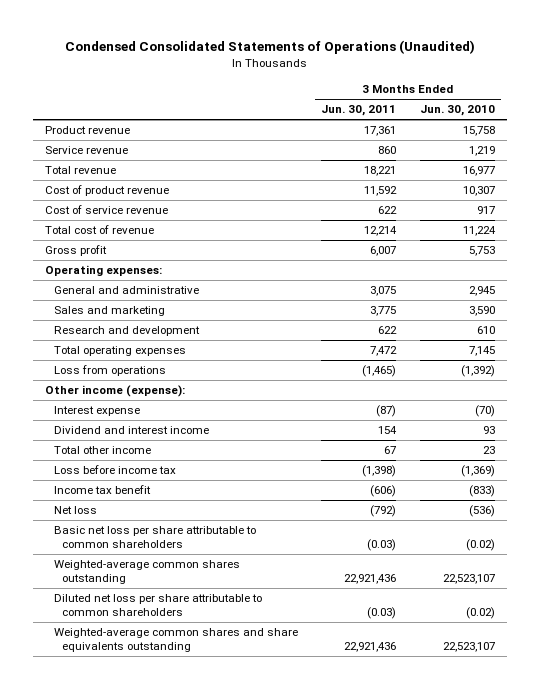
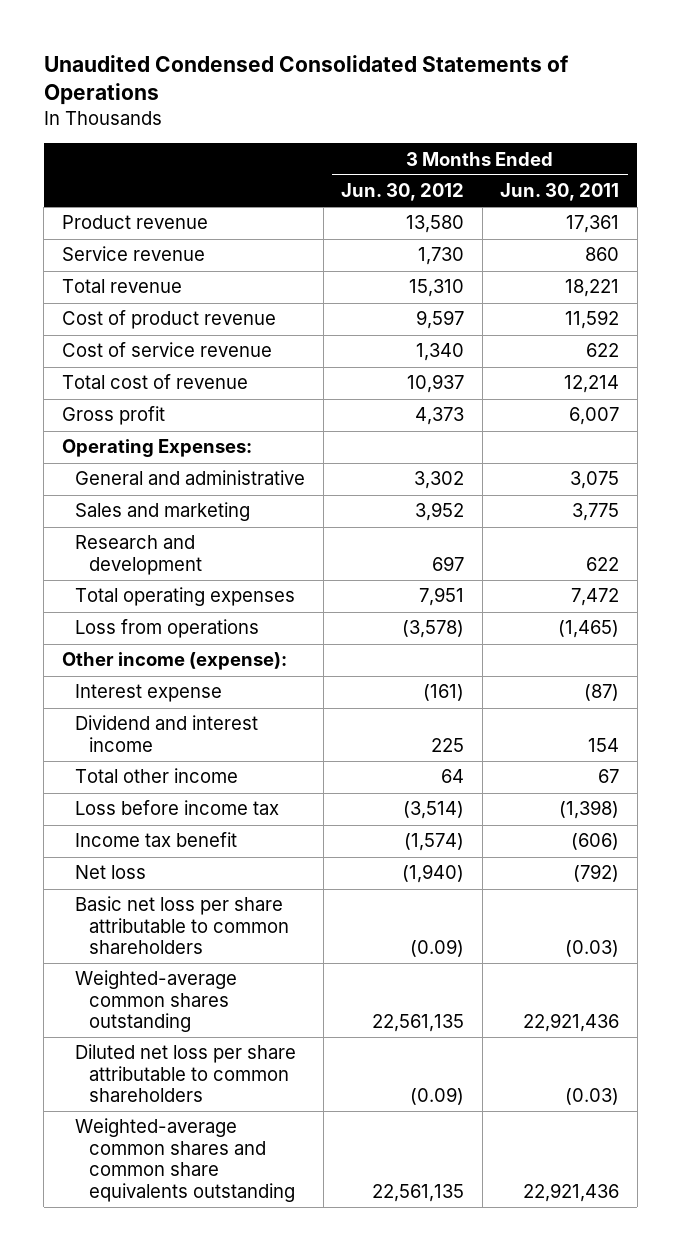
[65,40,476,55] Condensed Consolidated Statements of Operations (Unaudited) -> [43,55,569,106] Unaudited Condensed Consolidated Statements of Operations
[420,105,496,117] Jun. 30, 2010 -> none
none -> [341,183,465,202] Jun. 30, 2012
[44,265,162,277] Operating expenses: -> [61,439,252,458] Operating Expenses:
[53,628,298,653] Weighted-average common shares and share equivalents outstanding -> [75,1118,295,1202] Weighted-average common shares and common share equivalents outstanding

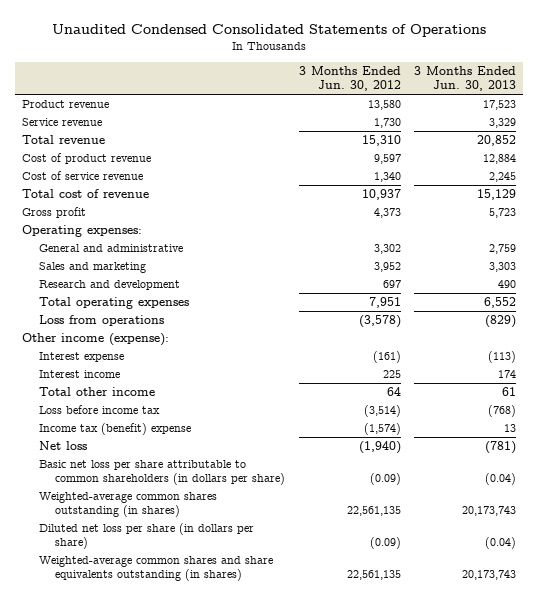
[500,183,620,202] Jun. 30, 2011 -> none
none -> [414,65,517,92] 3 Months Ended Jun. 30, 2013
[61,439,252,458] Operating Expenses: -> [21,224,142,237] Operating expenses:
[75,715,259,752] Dividend and interest income -> [38,369,120,378] Interest income
[75,832,238,848] Income tax benefit -> [38,422,191,435] Income tax (benefit) expense
[75,896,289,955] Basic net loss per share attributable to common shareholders -> [38,459,286,486] Basic net loss per share attributable to common shareholders (in dollars per share)
[75,970,238,1033] Weighted-average common shares outstanding -> [38,491,217,518] Weighted-average common shares outstanding (in shares)
[75,1044,297,1103] Diluted net loss per share attributable to common shareholders -> [38,522,254,550] Diluted net loss per share (in dollars per share)
[75,1118,295,1202] Weighted-average common shares and common share equivalents outstanding -> [38,555,273,582] Weighted-average common shares and share equivalents outstanding (in shares)

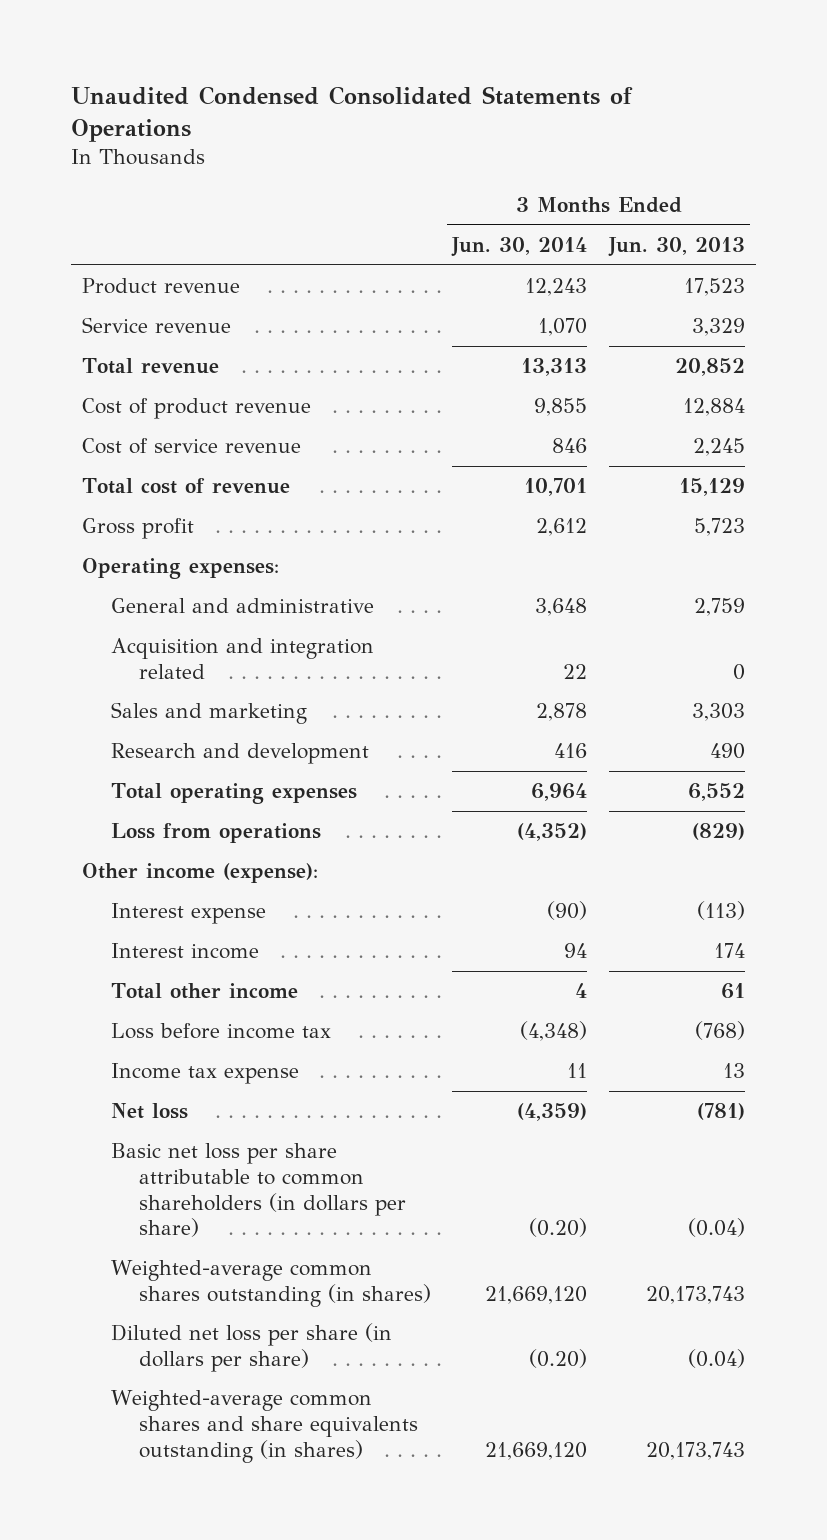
[298,65,401,92] 3 Months Ended Jun. 30, 2012 -> none
none -> [451,236,588,257] Jun. 30, 2014
none -> [110,638,374,679] Acquisition and integration related
[38,422,191,435] Income tax (benefit) expense -> [110,1063,299,1085] Income tax expense

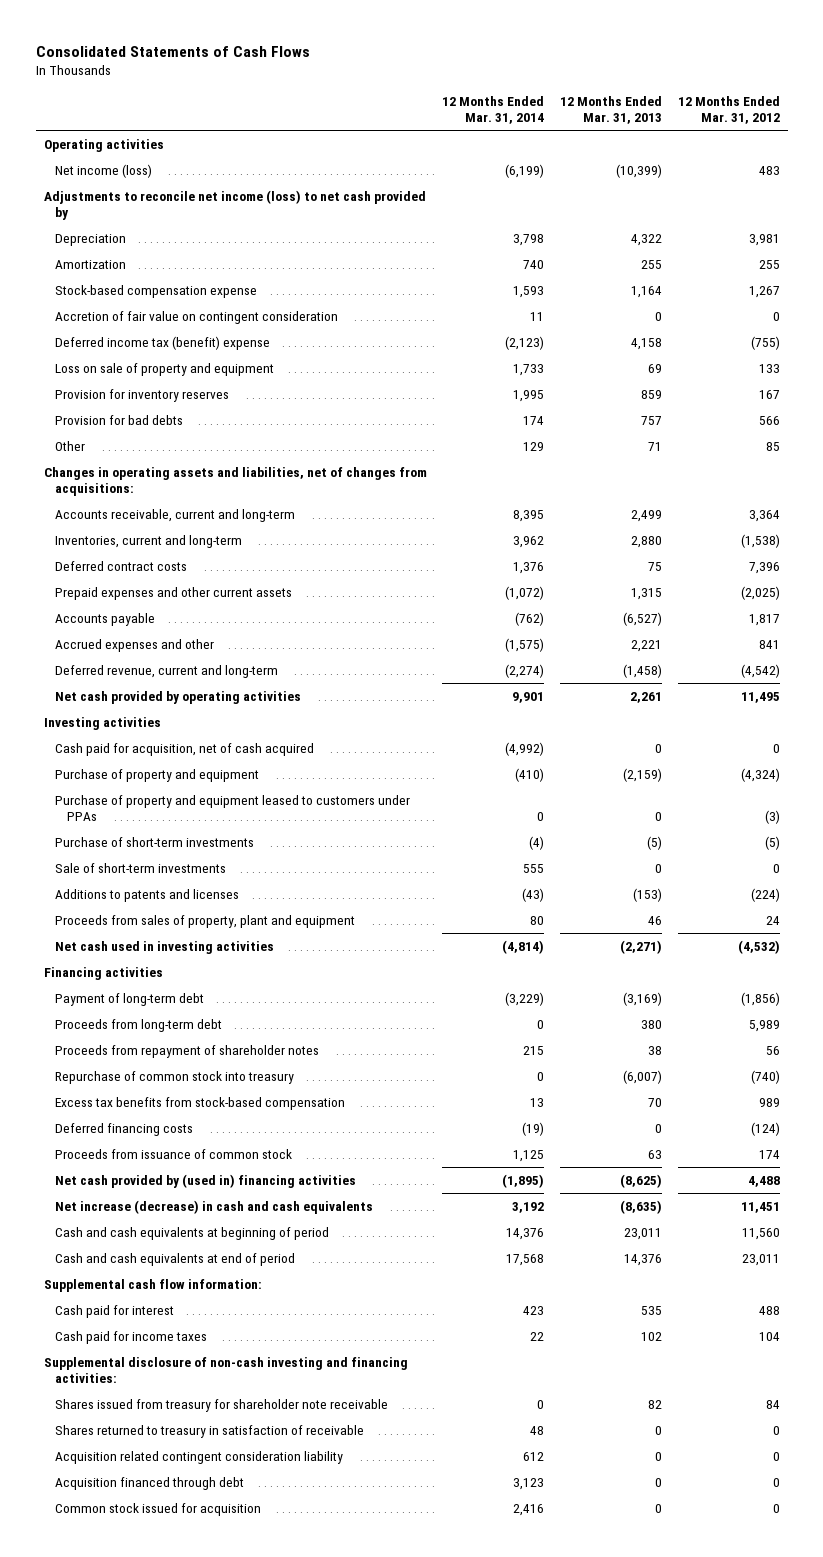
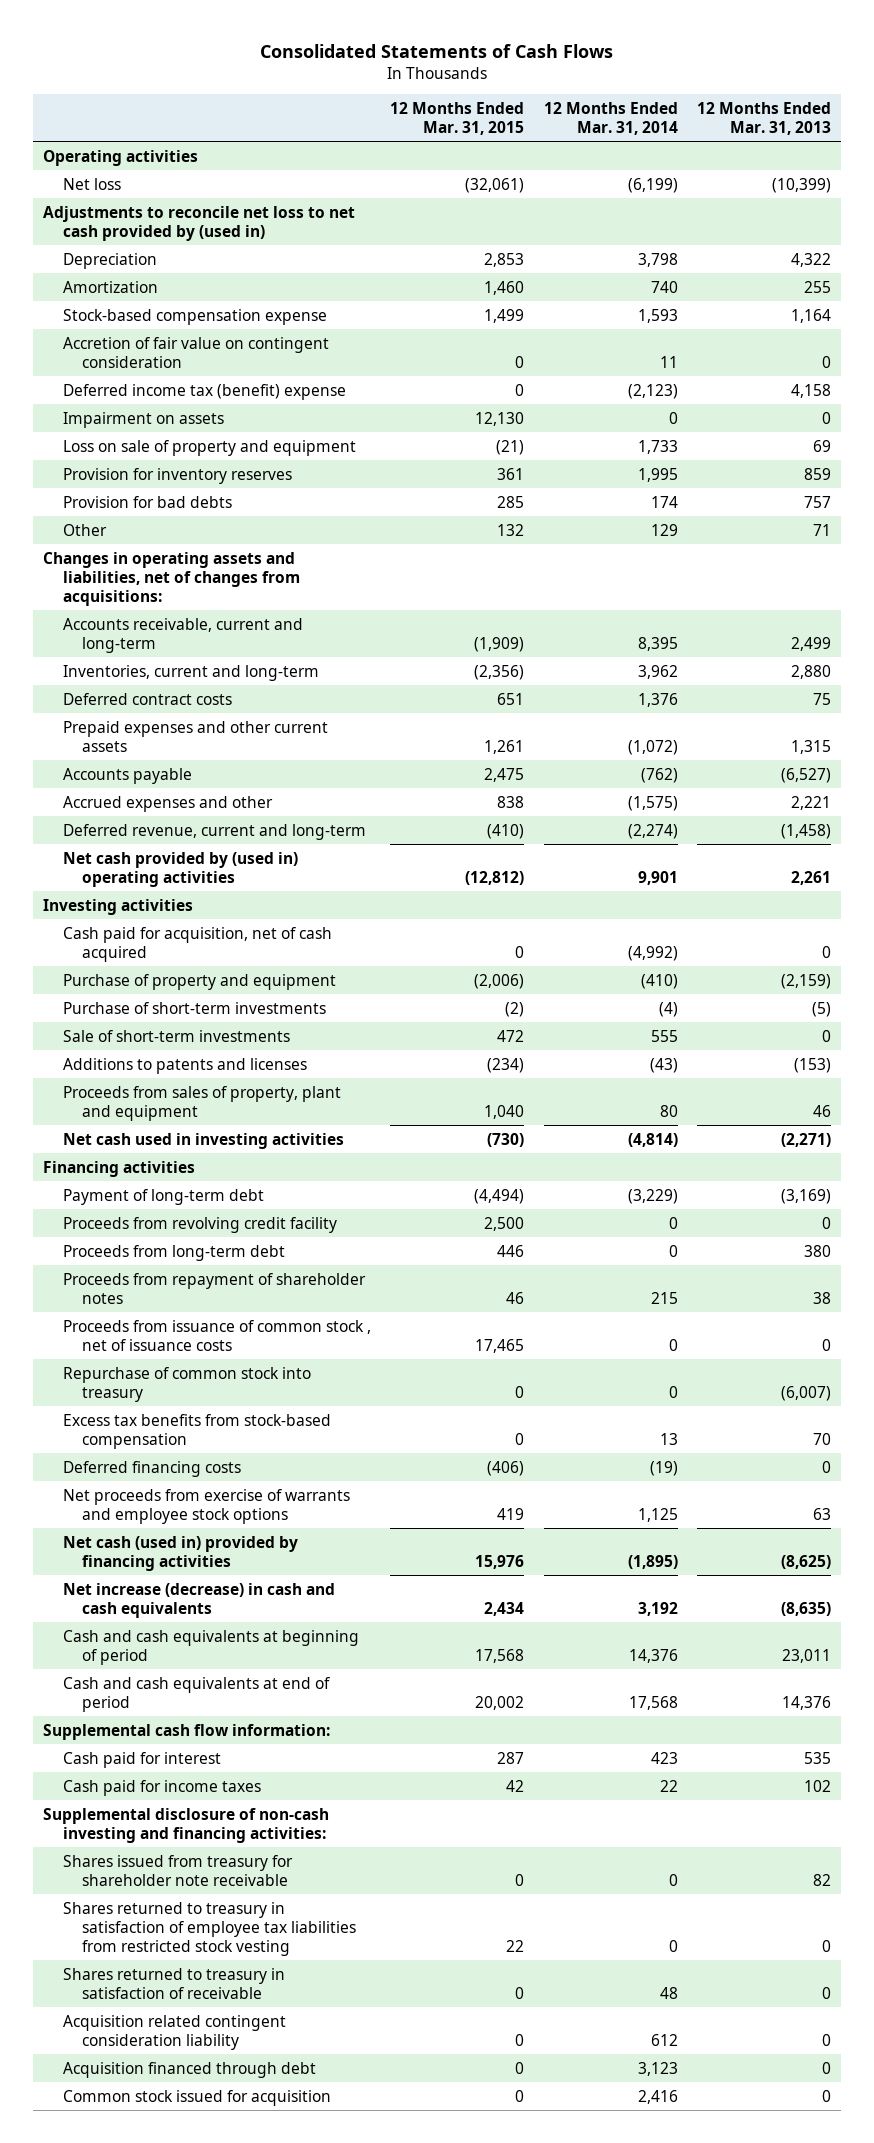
[677,95,780,124] 12 Months Ended Mar. 31, 2012 -> none
none -> [390,101,525,135] 12 Months Ended Mar. 31, 2015
[55,163,153,178] Net income (loss) -> [62,177,121,190] Net loss
[43,189,426,220] Adjustments to reconcile net income (loss) to net cash provided by -> [43,205,356,241] Adjustments to reconcile net loss to net cash provided by (used in)
none -> [62,411,224,428] Impairment on assets
[55,690,302,704] Net cash provided by operating activities -> [62,851,298,887] Net cash provided by (used in) operating activities
[55,794,411,821] Purchase of property and equipment leased to customers under PPAs -> none
none -> [62,1216,337,1233] Proceeds from revolving credit facility
none -> [62,1319,371,1351] Proceeds from issuance of common stock , net of issuance costs
[55,1148,293,1159] Proceeds from issuance of common stock -> [62,1488,350,1524] Net proceeds from exercise of warrants and employee stock options
[55,1173,357,1188] Net cash provided by (used in) financing activities -> [62,1535,298,1571] Net cash (used in) provided by financing activities
none -> [62,1901,357,1956] Shares returned to treasury in satisfaction of employee tax liabilities from restricted stock vesting

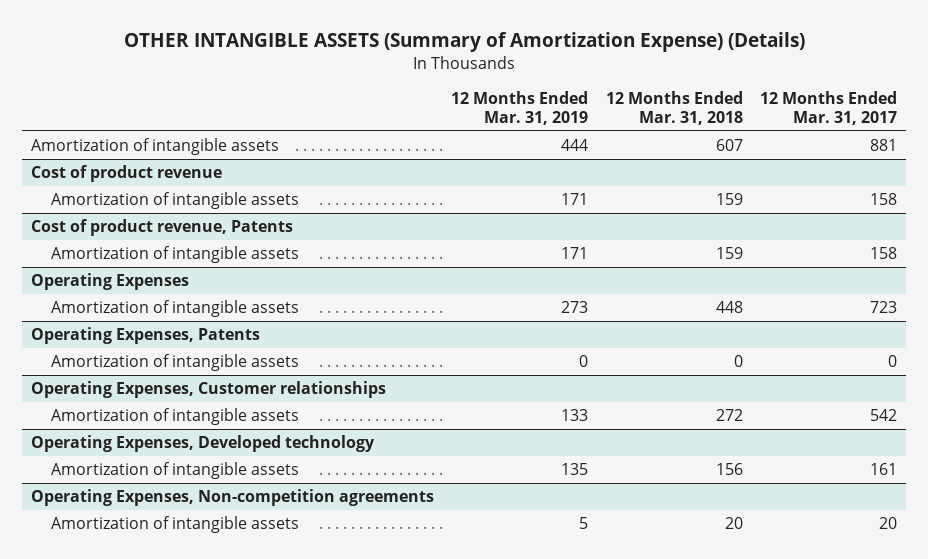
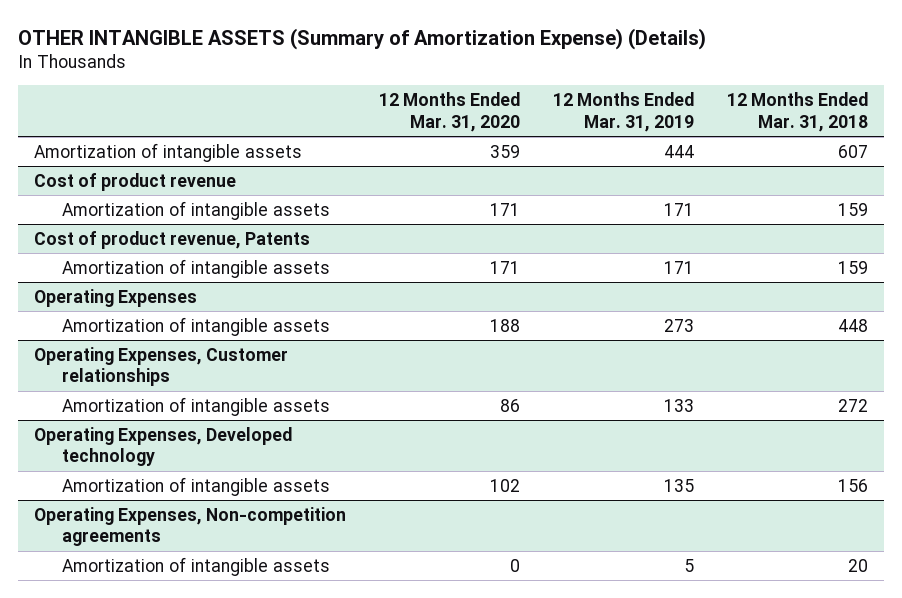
[760,90,898,125] 12 Months Ended Mar. 31, 2017 -> none
none -> [379,92,521,132] 12 Months Ended Mar. 31, 2020
[30,327,260,345] Operating Expenses, Patents -> none
[51,354,300,372] Amortization of intangible assets -> none

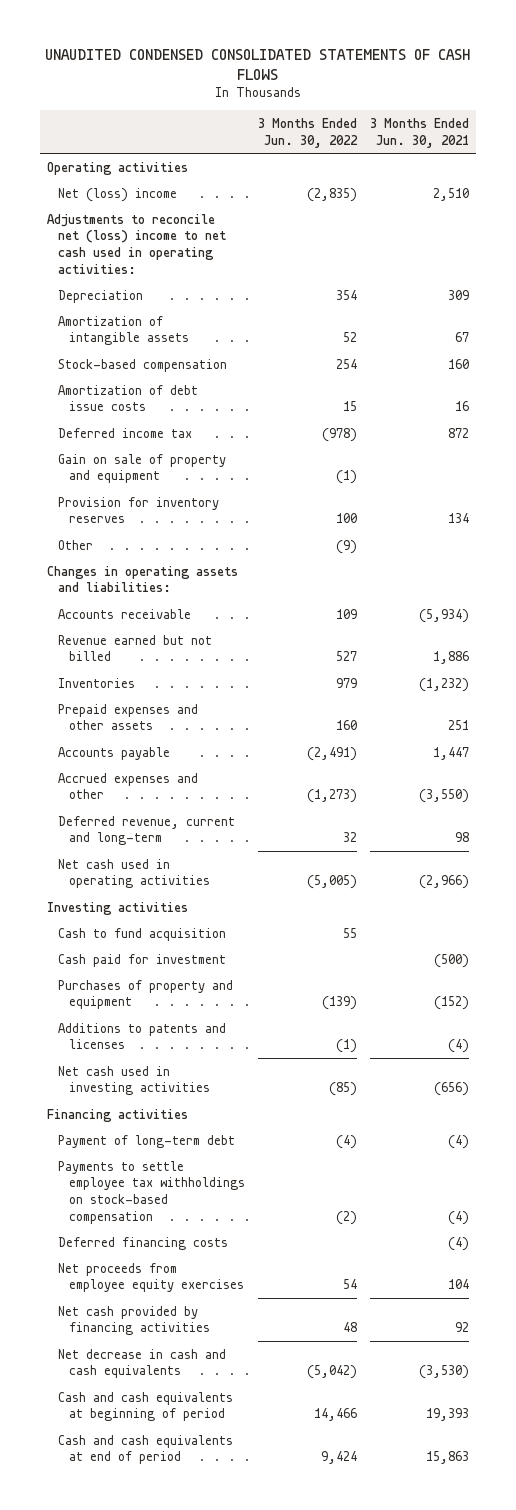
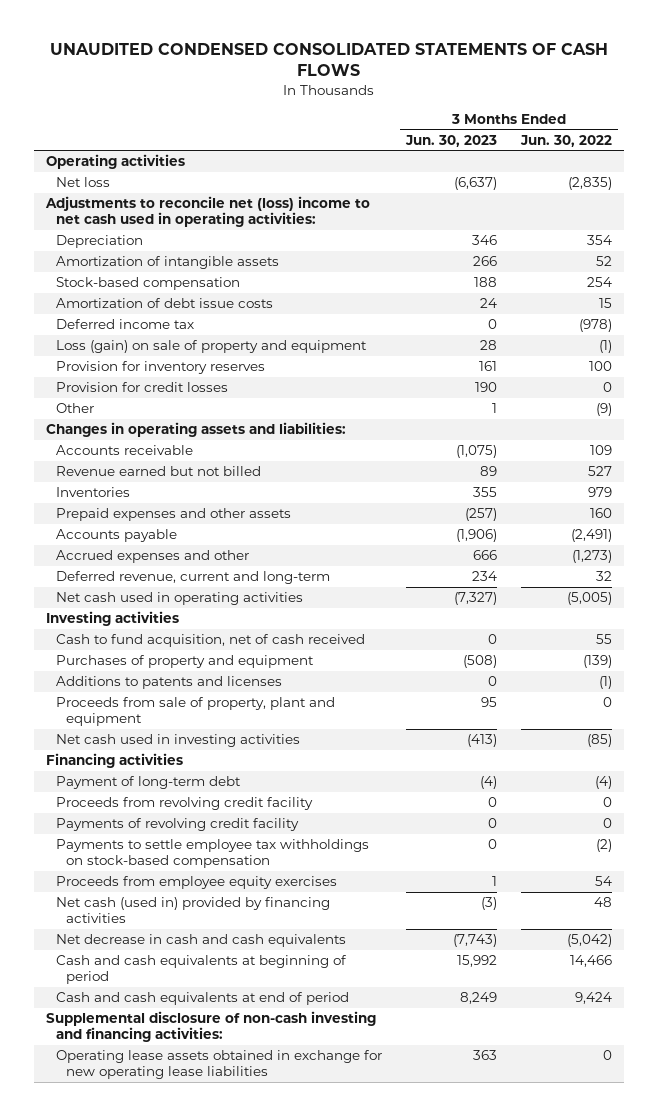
[370,117,470,148] 3 Months Ended Jun. 30, 2021 -> none
none -> [404,134,497,147] Jun. 30, 2023
[57,187,177,202] Net (loss) income -> [55,177,110,188] Net loss
[57,453,226,484] Gain on sale of property and equipment -> [55,340,367,354] Loss (gain) on sale of property and equipment
none -> [55,382,228,393] Provision for credit losses
[57,953,226,967] Cash paid for investment -> none
[57,927,226,941] Cash to fund acquisition -> [55,634,365,648] Cash to fund acquisition, net of cash received
none -> [55,697,335,727] Proceeds from sale of property, plant and equipment
none -> [55,797,313,811] Proceeds from revolving credit facility
none -> [55,818,299,832] Payments of revolving credit facility
[57,1236,228,1250] Deferred financing costs -> none
[57,1262,244,1293] Net proceeds from employee equity exercises -> [55,876,337,890] Proceeds from employee equity exercises
[57,1305,210,1336] Net cash provided by financing activities -> [55,897,330,924] Net cash (used in) provided by financing activities
none -> [45,1011,376,1043] Supplemental disclosure of non-cash investing and financing activities:
none -> [55,1050,382,1080] Operating lease assets obtained in exchange for new operating lease liabilities

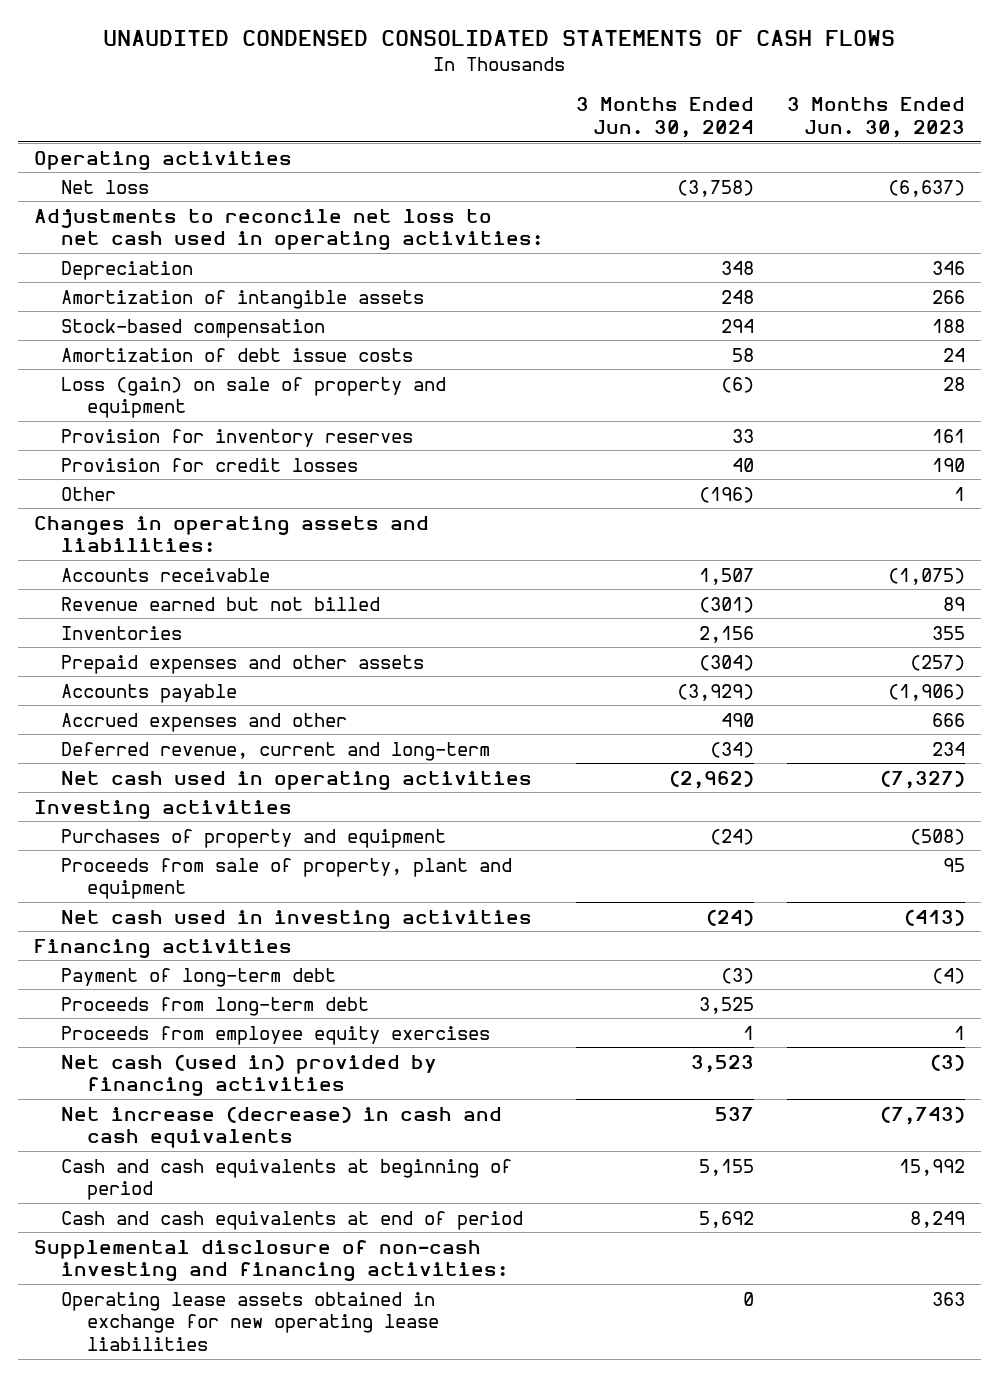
[519,134,612,147] Jun. 30, 2022 -> none
none -> [575,97,754,138] 3 Months Ended Jun. 30, 2024
[44,196,370,228] Adjustments to reconcile net (loss) income to net cash used in operating activities: -> [34,208,543,251] Adjustments to reconcile net loss to net cash used in operating activities:
[55,319,194,330] Deferred income tax -> none
[55,634,365,648] Cash to fund acquisition, net of cash received -> none
[55,676,282,690] Additions to patents and licenses -> none
[55,797,313,811] Proceeds from revolving credit facility -> none
[55,818,299,832] Payments of revolving credit facility -> none
[55,839,369,869] Payments to settle employee tax withholdings on stock-based compensation -> none
none -> [60,996,369,1016] Proceeds from long-term debt
[55,934,346,948] Net decrease in cash and cash equivalents -> [60,1105,502,1149] Net increase (decrease) in cash and cash equivalents

